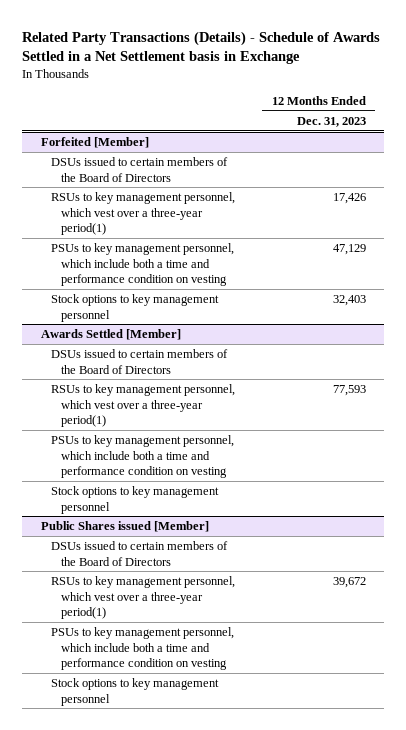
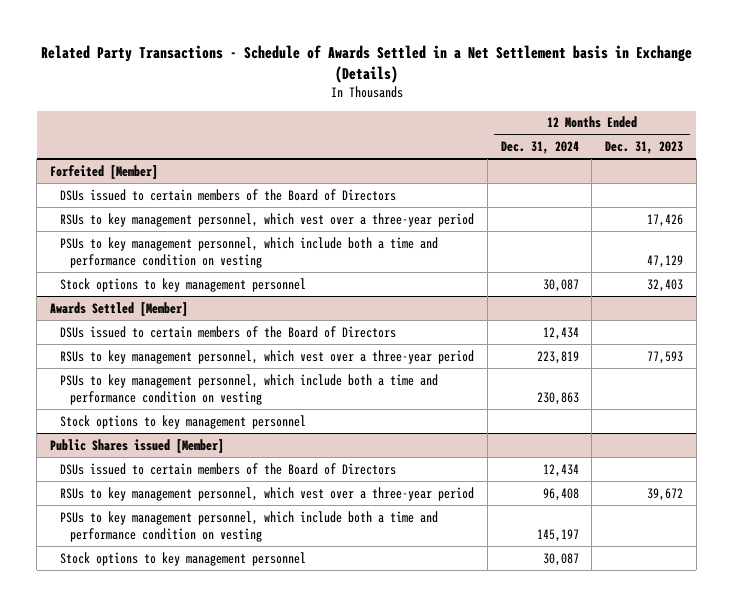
[22,30,381,65] Related Party Transactions (Details) - Schedule of Awards Settled in a Net Settlement basis in Exchange -> [40,44,692,83] Related Party Transactions - Schedule of Awards Settled in a Net Settlement basis in Exchange (Details)
none -> [500,141,579,155] Dec. 31, 2024
[50,192,235,236] RSUs to key management personnel, which vest over a three-year period(1) -> [60,212,475,227] RSUs to key management personnel, which vest over a three-year period
[50,384,235,428] RSUs to key management personnel, which vest over a three-year period(1) -> [60,349,475,364] RSUs to key management personnel, which vest over a three-year period
[50,576,235,620] RSUs to key management personnel, which vest over a three-year period(1) -> [60,486,475,501] RSUs to key management personnel, which vest over a three-year period

